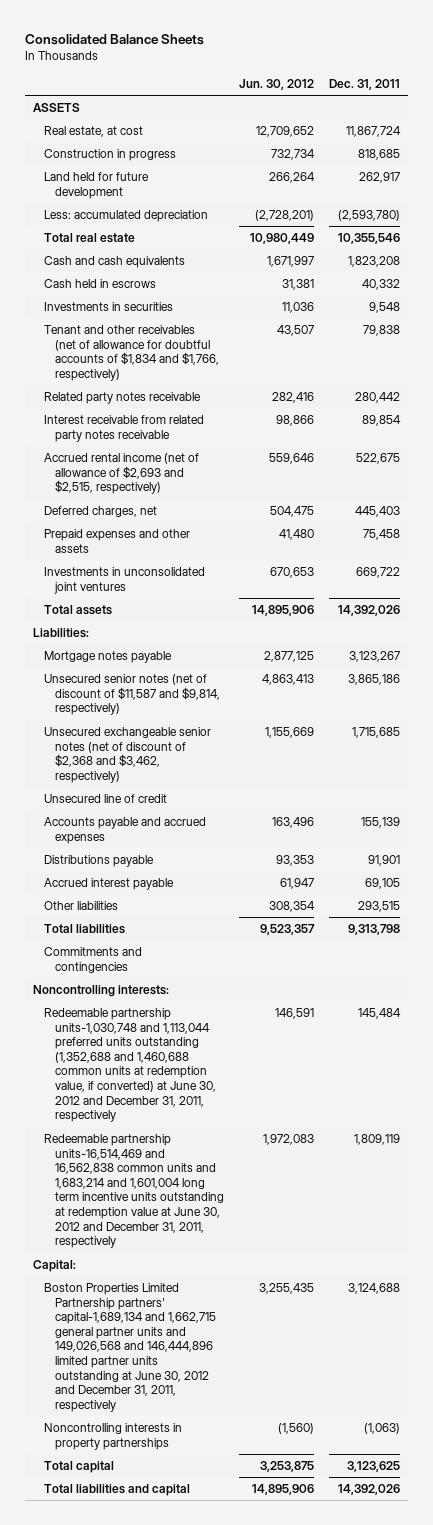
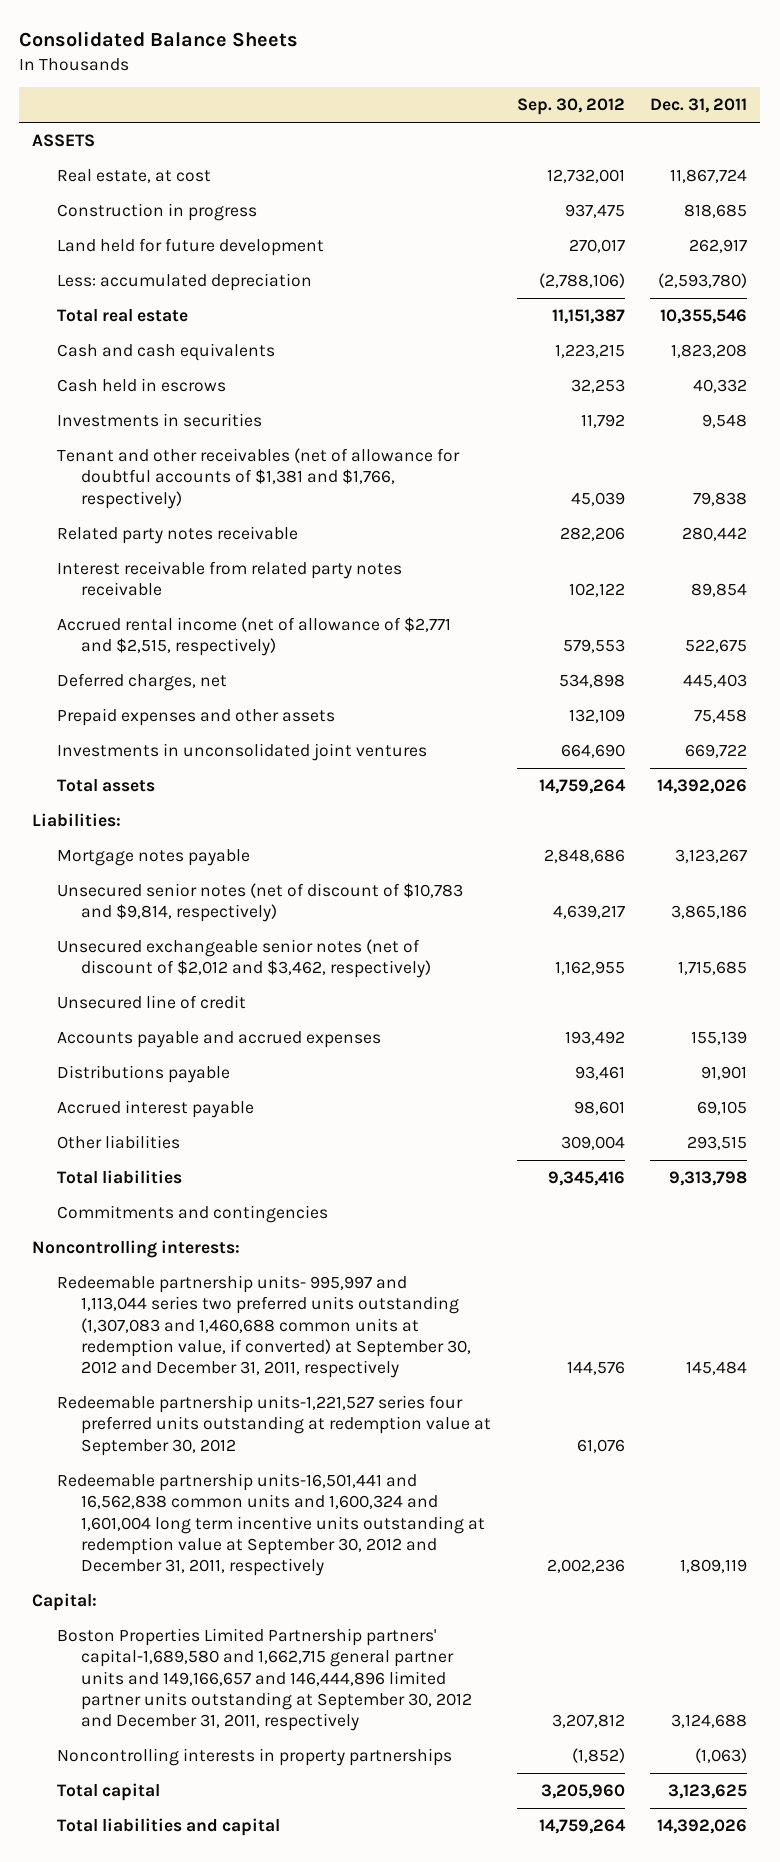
[239,78,315,90] Jun. 30, 2012 -> none
none -> [516,98,625,116] Sep. 30, 2012
[44,325,220,381] Tenant and other receivables (net of allowance for doubtful accounts of $1,834 and $1,766, respectively) -> [56,447,460,509] Tenant and other receivables (net of allowance for doubtful accounts of $1,381 and $1,766, respectively)
[44,453,200,495] Accrued rental income (net of allowance of $2,693 and $2,515, respectively) -> [56,616,451,657] Accrued rental income (net of allowance of $2,771 and $2,515, respectively)
[44,674,221,716] Unsecured senior notes (net of discount of $11,587 and $9,814, respectively) -> [56,882,463,923] Unsecured senior notes (net of discount of $10,783 and $9,814, respectively)
[44,727,212,783] Unsecured exchangeable senior notes (net of discount of $2,368 and $3,462, respectively) -> [56,938,432,979] Unsecured exchangeable senior notes (net of discount of $2,012 and $3,462, respectively)
[44,1008,217,1123] Redeemable partnership units-1,030,748 and 1,113,044 preferred units outstanding (1,352,688 and 1,460,688 common units at redemption value, if converted) at June 30, 2012 and December 31, 2011, respectively -> [56,1274,472,1379] Redeemable partnership units- 995,997 and 1,113,044 series two preferred units outstanding (1,307,083 and 1,460,688 common units at redemption value, if converted) at September 30, 2012 and December 31, 2011, respectively
none -> [56,1394,492,1456] Redeemable partnership units-1,221,527 series four preferred units outstanding at redemption value at September 30, 2012
[44,1134,225,1249] Redeemable partnership units-16,514,469 and 16,562,838 common units and 1,683,214 and 1,601,004 long term incentive units outstanding at redemption value at June 30, 2012 and December 31, 2011, respectively -> [56,1472,486,1577] Redeemable partnership units-16,501,441 and 16,562,838 common units and 1,600,324 and 1,601,004 long term incentive units outstanding at redemption value at September 30, 2012 and December 31, 2011, respectively
[44,1283,217,1412] Boston Properties Limited Partnership partners' capital-1,689,134 and 1,662,715 general partner units and 149,026,568 and 146,444,896 limited partner units outstanding at June 30, 2012 and December 31, 2011, respectively -> [56,1627,473,1732] Boston Properties Limited Partnership partners' capital-1,689,580 and 1,662,715 general partner units and 149,166,657 and 146,444,896 limited partner units outstanding at September 30, 2012 and December 31, 2011, respectively

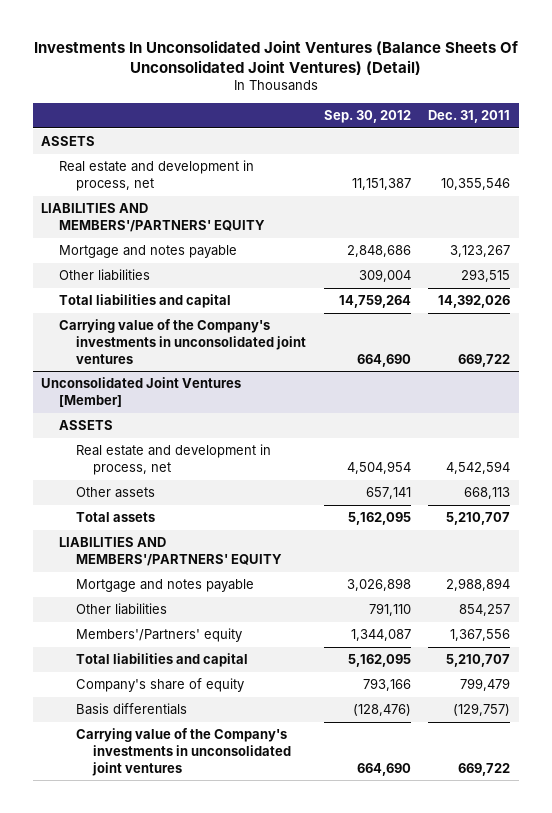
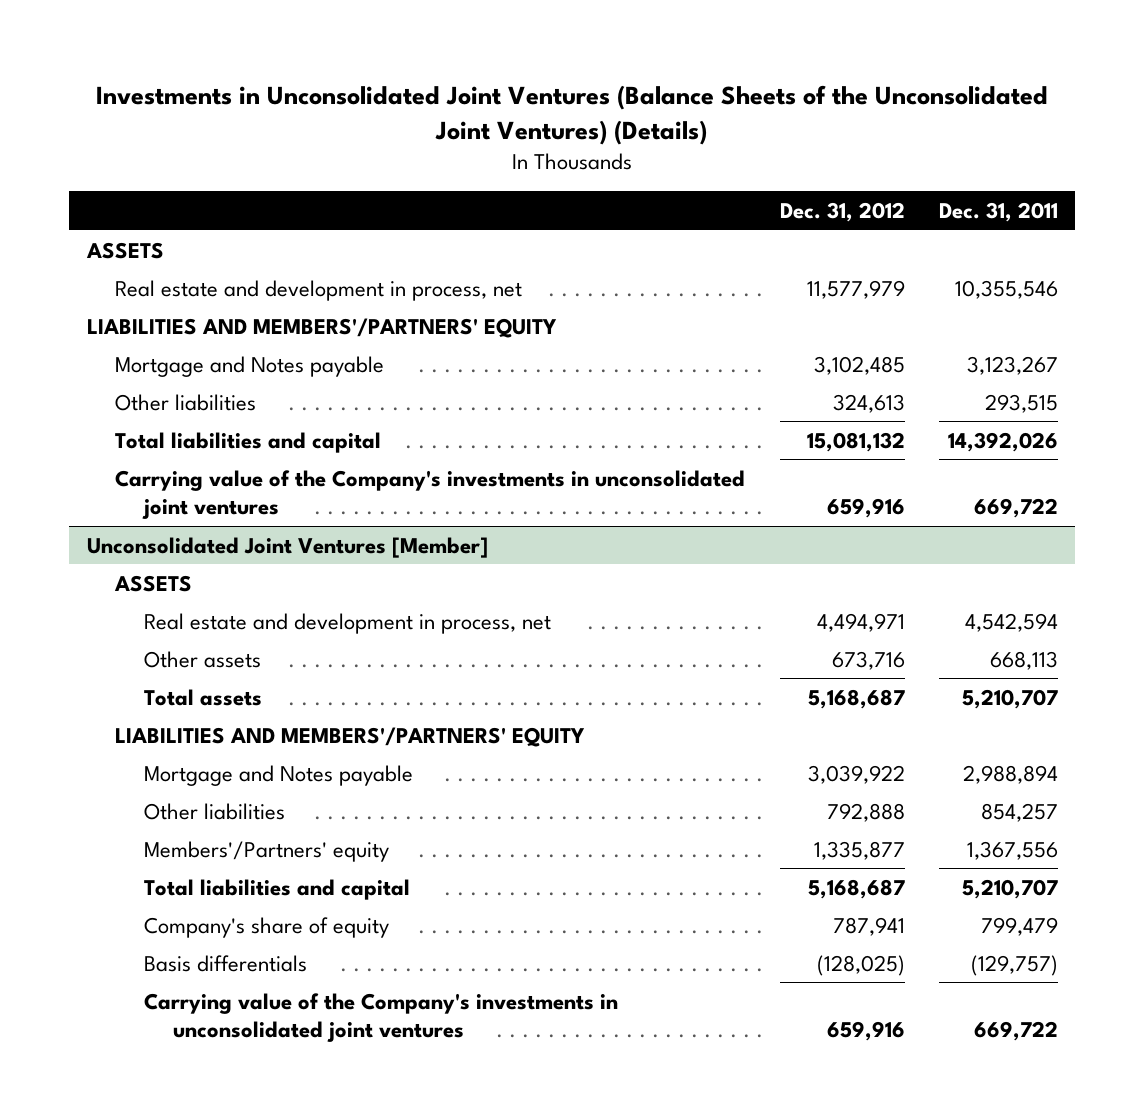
[33,39,518,75] Investments In Unconsolidated Joint Ventures (Balance Sheets Of Unconsolidated Joint Ventures) (Detail) -> [96,85,1049,145] Investments in Unconsolidated Joint Ventures (Balance Sheets of the Unconsolidated Joint Ventures) (Details)
[323,110,411,124] Sep. 30, 2012 -> none
none -> [779,202,905,223] Dec. 31, 2012
[58,245,237,259] Mortgage and notes payable -> [115,355,385,377] Mortgage and Notes payable
[76,579,255,593] Mortgage and notes payable -> [144,764,414,786] Mortgage and Notes payable

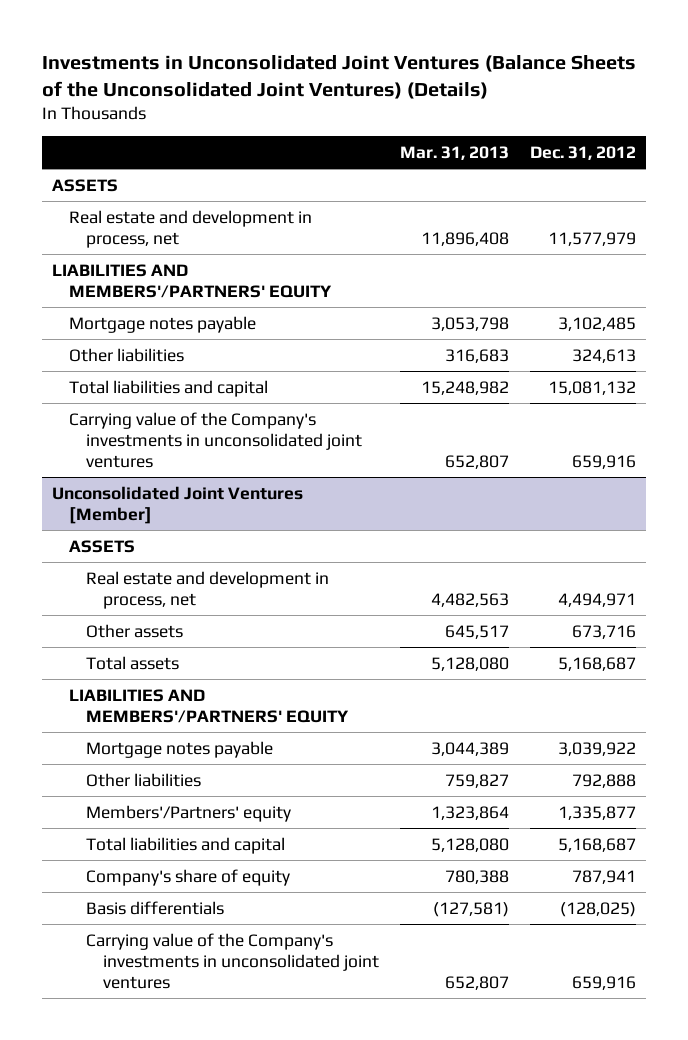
[939,202,1059,223] Dec. 31, 2011 -> none
none -> [399,146,509,161] Mar. 31, 2013
[115,355,385,377] Mortgage and Notes payable -> [69,315,257,333] Mortgage notes payable
[144,764,414,786] Mortgage and Notes payable -> [86,740,274,758] Mortgage notes payable

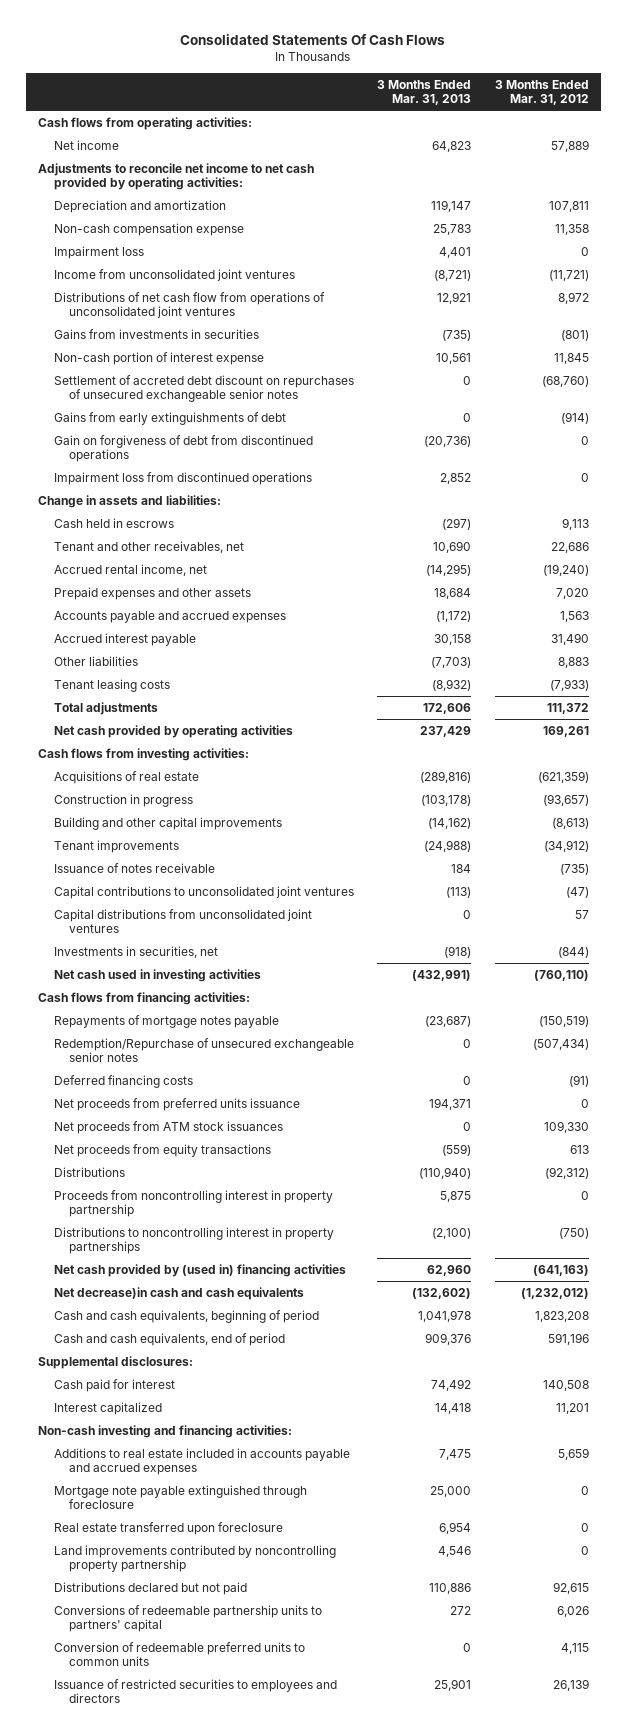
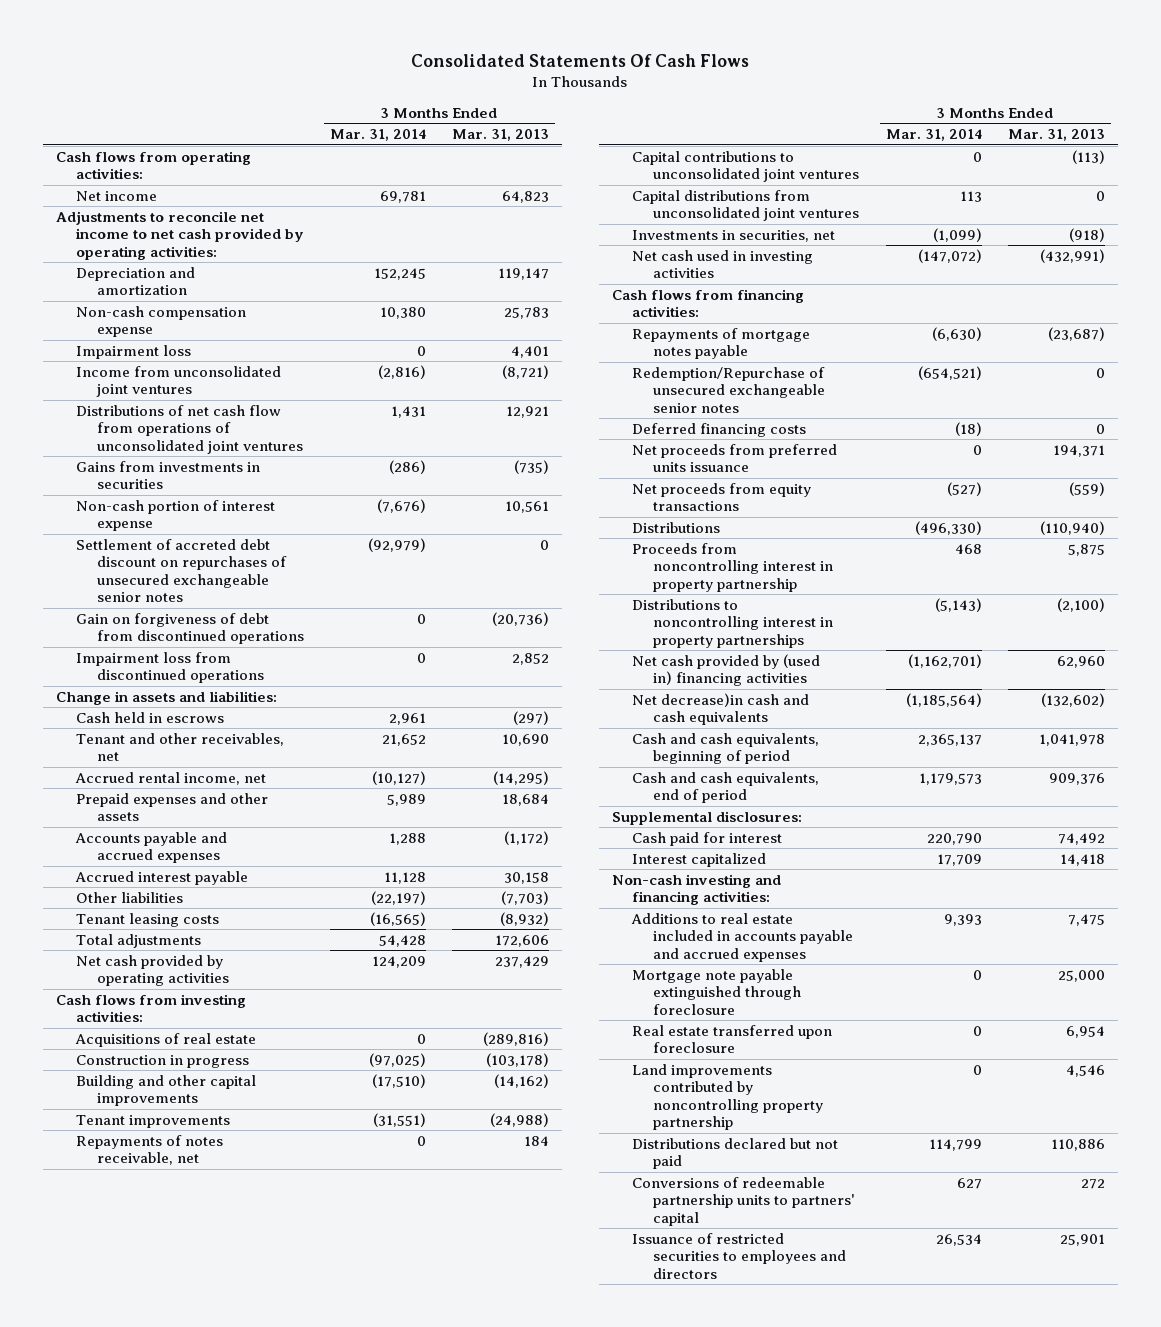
[494,79,589,105] 3 Months Ended Mar. 31, 2012 -> none
none -> [330,129,427,142] Mar. 31, 2014
[53,411,286,425] Gains from early extinguishments of debt -> none
[53,862,215,873] Issuance of notes receivable -> [76,1134,224,1166] Repayments of notes receivable, net
[53,1120,283,1134] Net proceeds from ATM stock issuances -> none
[53,1641,305,1667] Conversion of redeemable preferred units to common units -> none

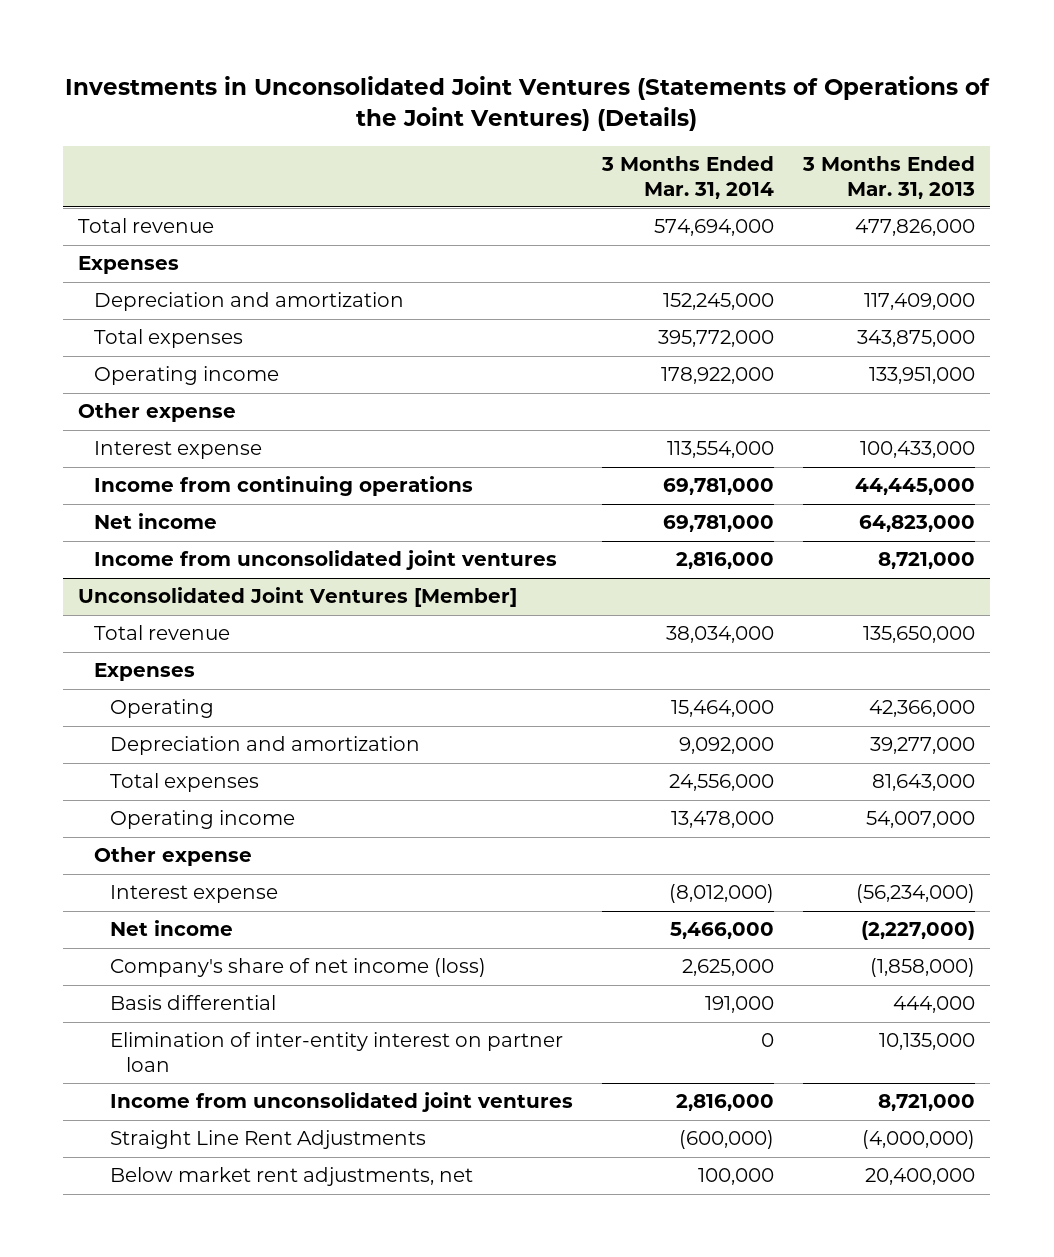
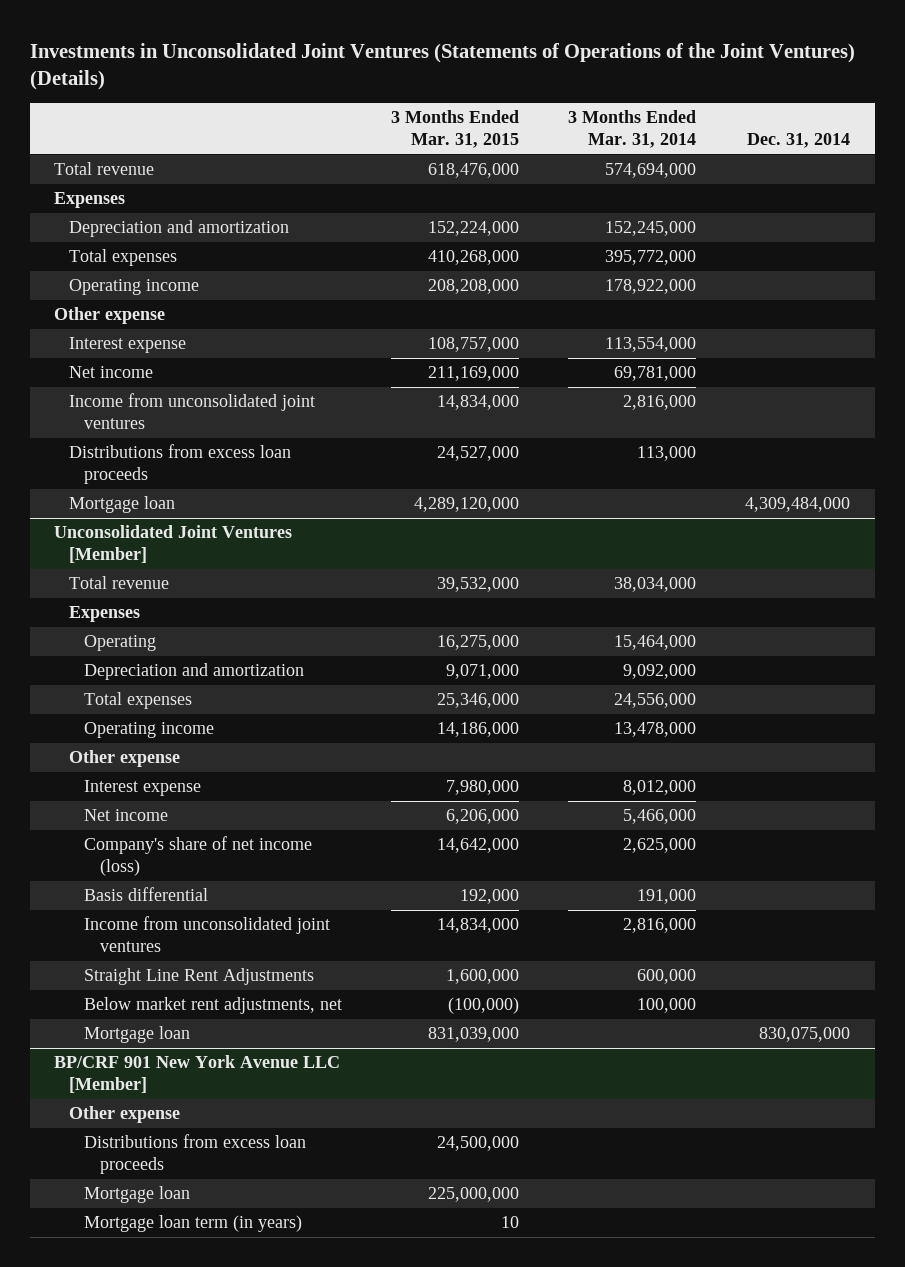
[802,155,976,199] 3 Months Ended Mar. 31, 2013 -> none
none -> [391,110,520,149] 3 Months Ended Mar. 31, 2015
none -> [747,133,851,149] Dec. 31, 2014
[94,476,474,497] Income from continuing operations -> none
none -> [69,444,292,484] Distributions from excess loan proceeds
none -> [69,496,176,514] Mortgage loan
[669,884,775,904] (8,012,000) -> [623,780,697,796] 8,012,000
[110,1032,564,1072] Elimination of inter-entity interest on partner loan -> none
[679,1130,775,1150] (600,000) -> [637,969,697,985] 600,000
none -> [84,1026,191,1044] Mortgage loan
none -> [54,1055,341,1093] BP/CRF 901 New York Avenue LLC [Member]
none -> [69,1106,181,1124] Other expense
none -> [84,1134,307,1174] Distributions from excess loan proceeds
none -> [84,1186,191,1204] Mortgage loan
none -> [84,1215,303,1233] Mortgage loan term (in years)

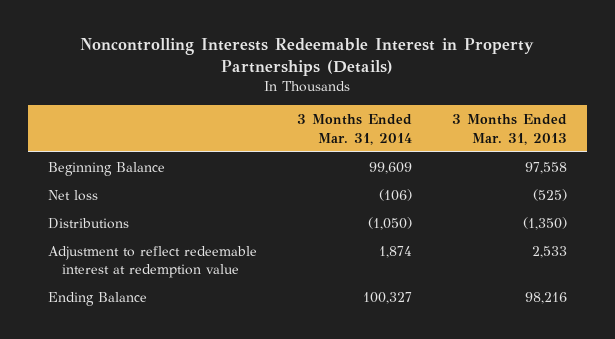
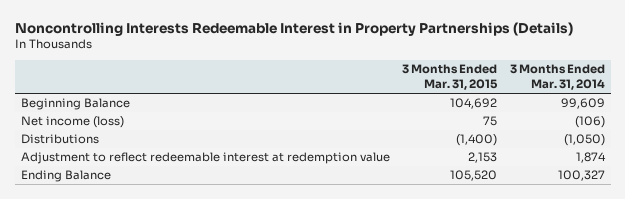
[451,114,567,145] 3 Months Ended Mar. 31, 2013 -> none
none -> [402,64,499,91] 3 Months Ended Mar. 31, 2015
[47,189,98,201] Net loss -> [20,116,124,129] Net income (loss)

